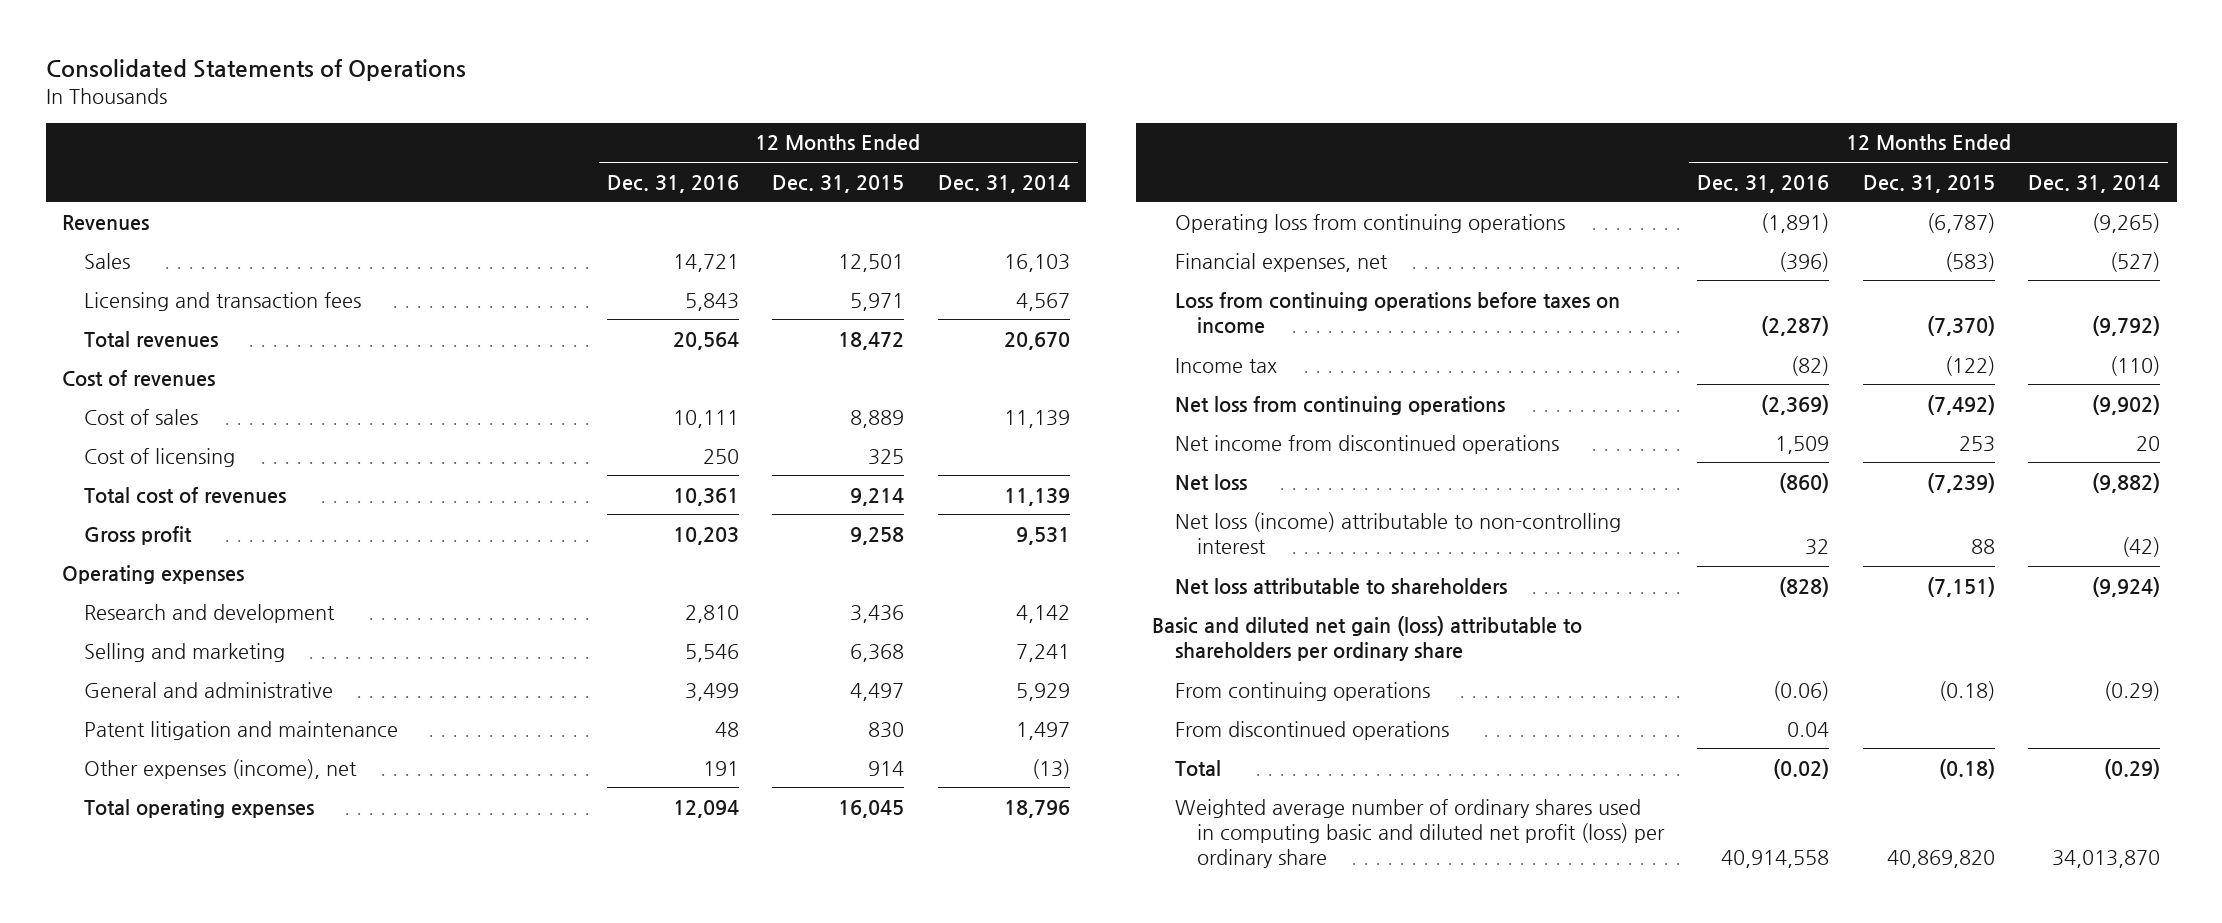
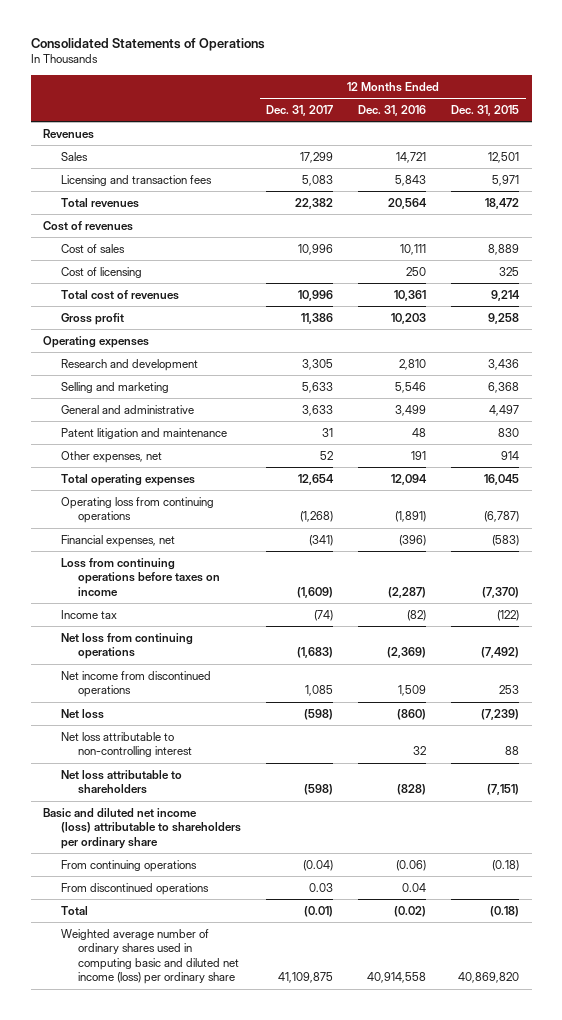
[937,174,1070,193] Dec. 31, 2014 -> none
none -> [265,104,333,116] Dec. 31, 2017
[84,758,358,779] Other expenses (income), net -> [60,450,162,463] Other expenses, net
[1174,511,1621,555] Net loss (income) attributable to non-controlling interest -> [60,731,193,758] Net loss attributable to non-controlling interest
[1152,615,1583,662] Basic and diluted net gain (loss) attributable to shareholders per ordinary share -> [43,807,241,849] Basic and diluted net income (loss) attributable to shareholders per ordinary share
[1174,798,1665,869] Weighted average number of ordinary shares used in computing basic and diluted net profit (loss) per ordinary share -> [60,928,240,985] Weighted average number of ordinary shares used in computing basic and diluted net income (loss) per ordinary share

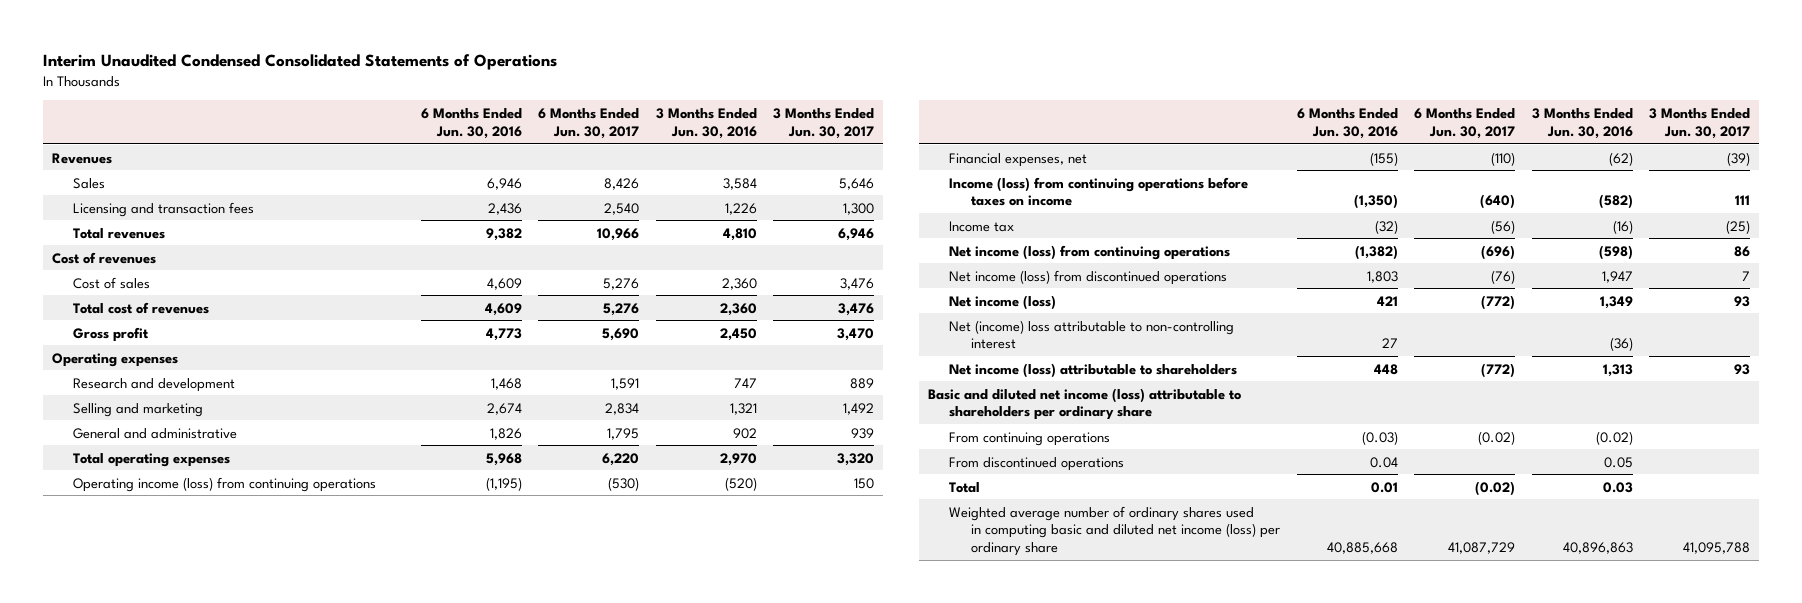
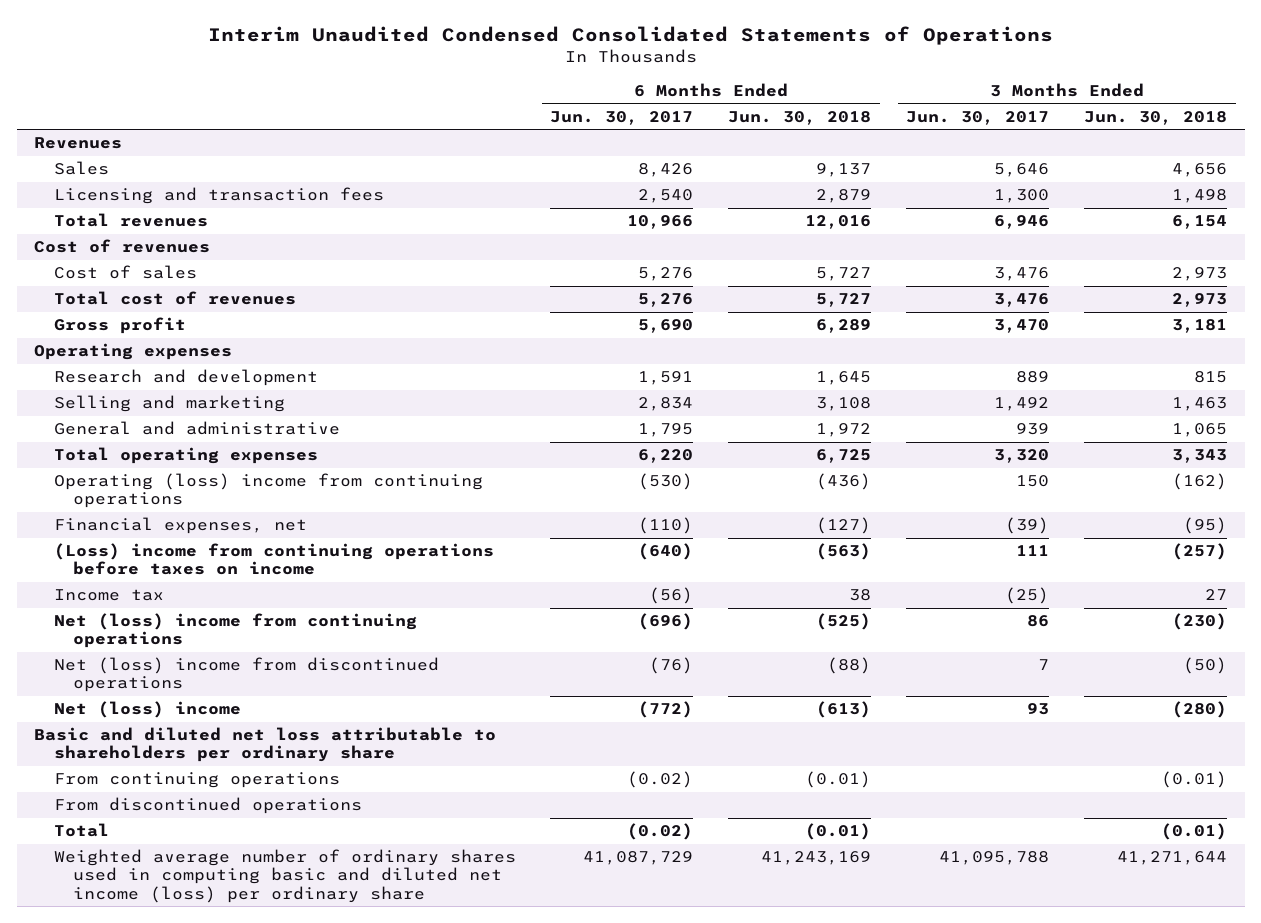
[420,107,522,139] 6 Months Ended Jun. 30, 2016 -> none
[655,107,757,139] 3 Months Ended Jun. 30, 2016 -> none
none -> [728,110,872,125] Jun. 30, 2018
none -> [1084,110,1228,125] Jun. 30, 2018
[73,476,377,492] Operating income (loss) from continuing operations -> [53,473,483,509] Operating (loss) income from continuing operations
[949,176,1249,207] Income (loss) from continuing operations before taxes on income -> [53,543,494,576] (Loss) income from continuing operations before taxes on income
[949,319,1235,350] Net (income) loss attributable to non-controlling interest -> none
[949,362,1238,378] Net income (loss) attributable to shareholders -> none
[949,244,1231,260] Net income (loss) from continuing operations -> [53,613,417,649] Net (loss) income from continuing operations
[949,269,1228,285] Net income (loss) from discontinued operations -> [53,657,439,693] Net (loss) income from discontinued operations
[949,294,1057,310] Net income (loss) -> [53,701,241,719] Net (loss) income
[927,387,1241,421] Basic and diluted net income (loss) attributable to shareholders per ordinary share -> [34,727,497,763] Basic and diluted net loss attributable to shareholders per ordinary share

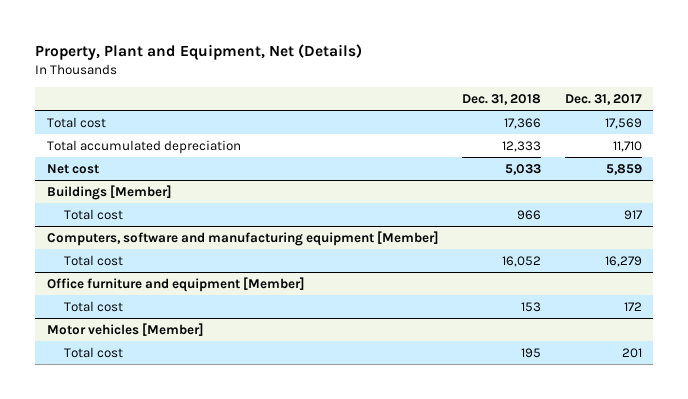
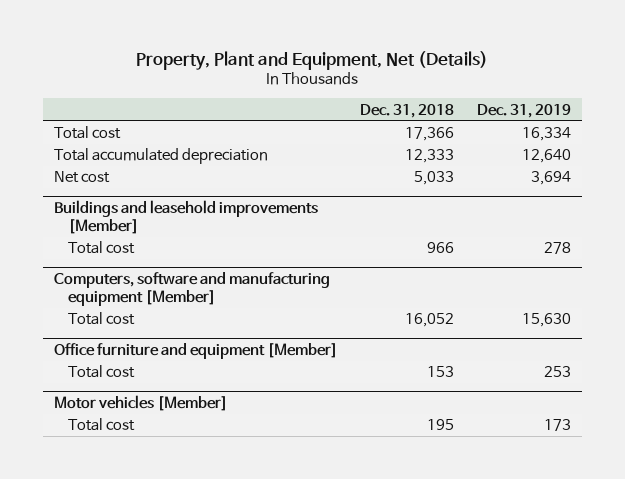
[564,94,642,106] Dec. 31, 2017 -> none
none -> [477,103,572,118] Dec. 31, 2019
[46,184,172,200] Buildings [Member] -> [53,200,318,235] Buildings and leasehold improvements [Member]

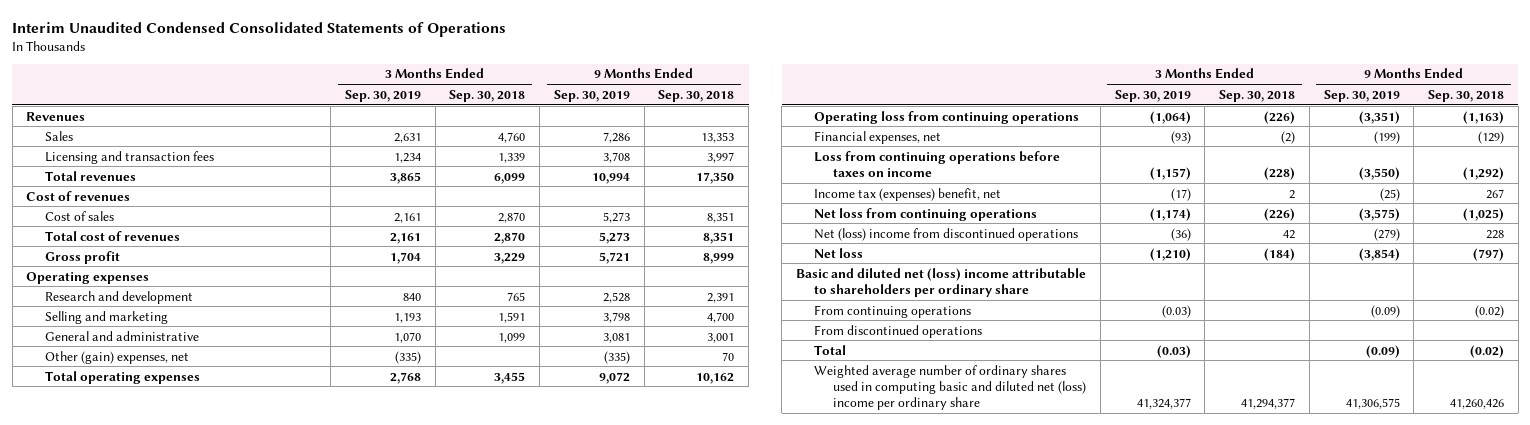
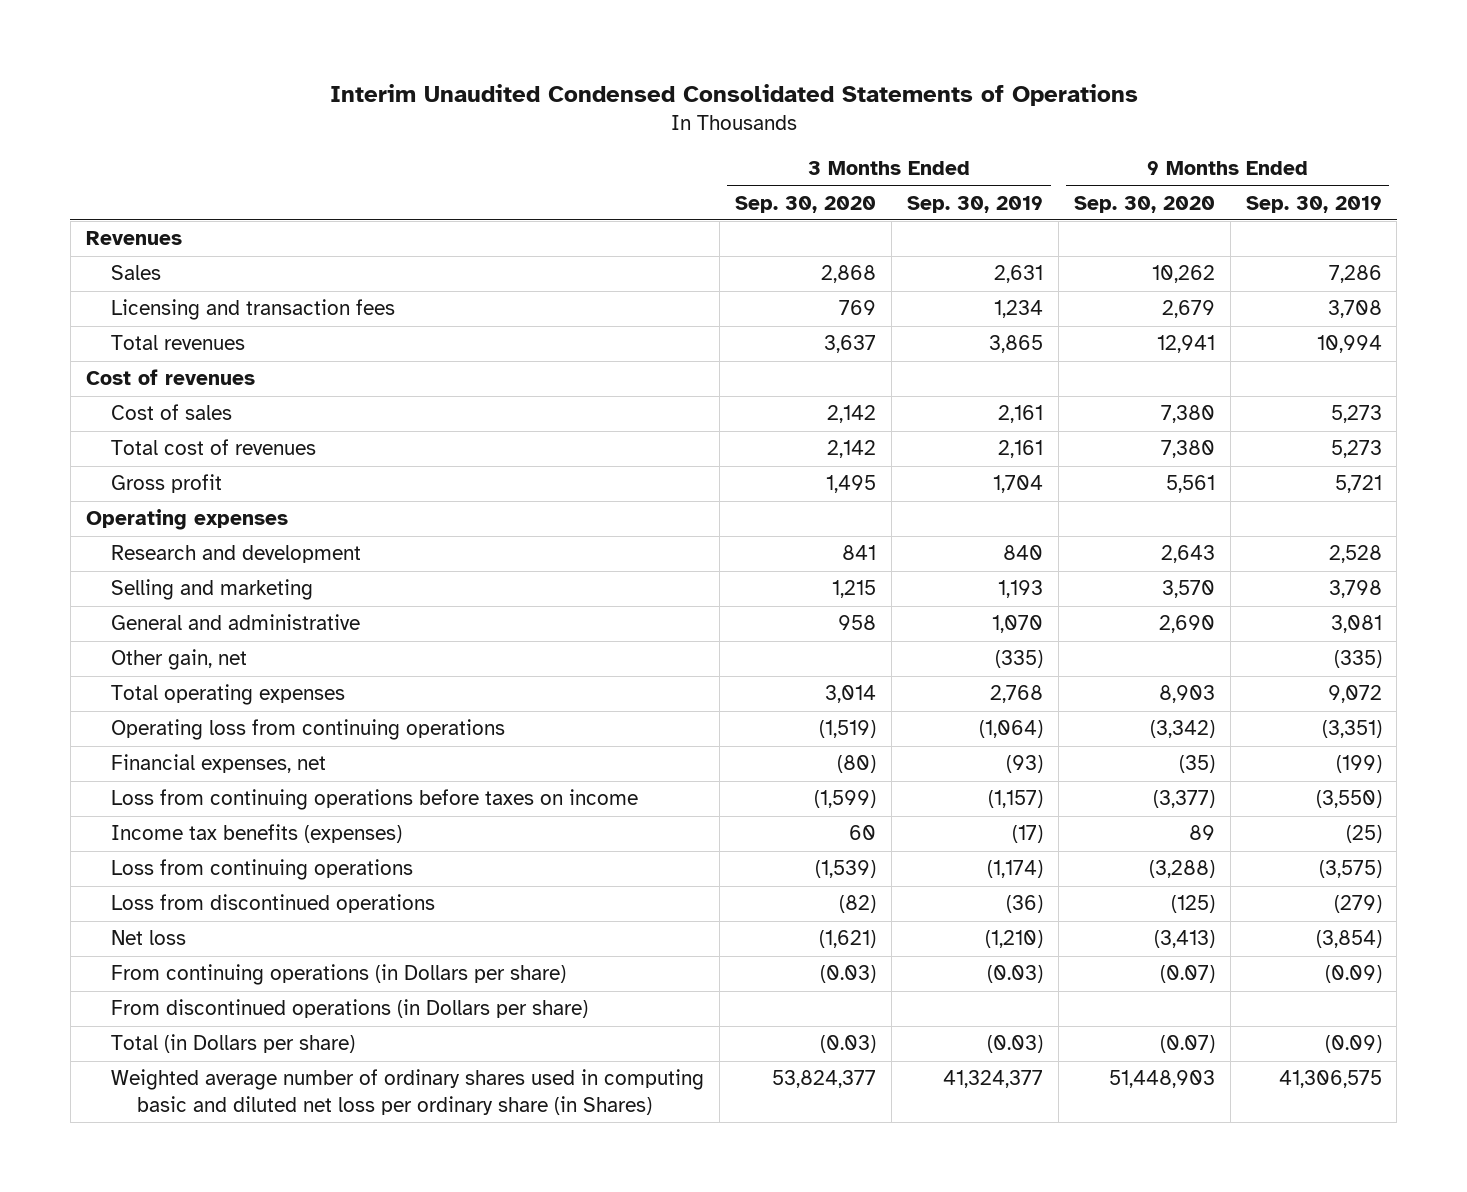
[449,89,526,102] Sep. 30, 2018 -> none
[658,89,735,102] Sep. 30, 2018 -> none
none -> [735,195,877,213] Sep. 30, 2020
none -> [1073,195,1215,213] Sep. 30, 2020
[44,350,189,364] Other (gain) expenses, net -> [111,649,248,671] Other gain, net
[814,187,1002,201] Income tax (expenses) benefit, net -> [111,824,403,844] Income tax benefits (expenses)
[814,207,1038,221] Net loss from continuing operations -> [111,859,414,881] Loss from continuing operations
[814,227,1079,241] Net (loss) income from discontinued operations -> [111,894,436,914] Loss from discontinued operations
[796,267,1087,297] Basic and diluted net (loss) income attributable to shareholders per ordinary share -> none
[814,304,972,318] From continuing operations -> [111,964,567,986] From continuing operations (in Dollars per share)
[814,324,983,338] From discontinued operations -> [111,999,589,1019] From discontinued operations (in Dollars per share)
[814,344,847,355] Total -> [111,1034,356,1054] Total (in Dollars per share)
[814,364,1086,411] Weighted average number of ordinary shares used in computing basic and diluted net (loss) income per ordinary share -> [111,1069,705,1115] Weighted average number of ordinary shares used in computing basic and diluted net loss per ordinary share (in Shares)

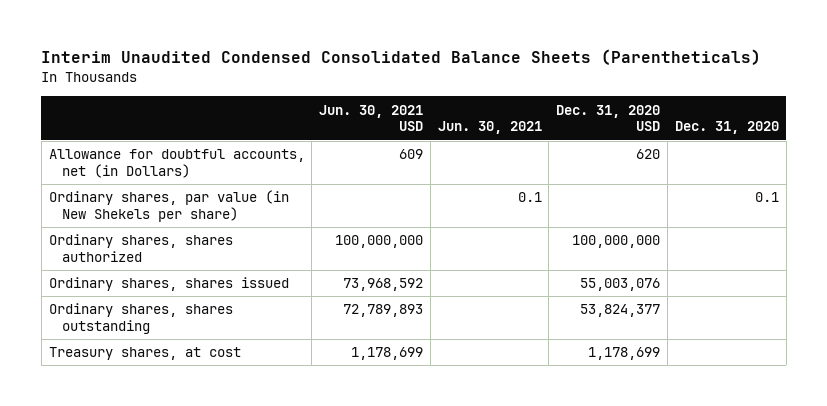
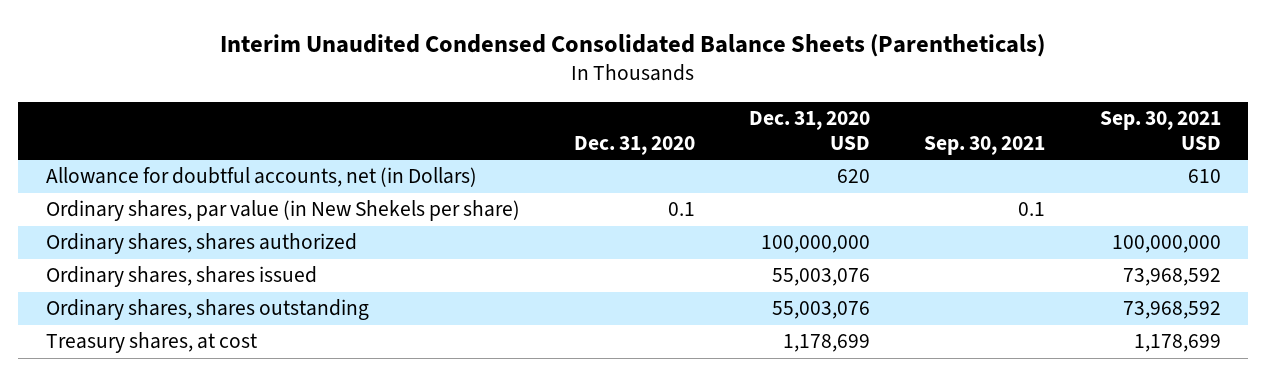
[319,104,424,132] Jun. 30, 2021 USD -> none
[437,121,542,135] Jun. 30, 2021 -> none
none -> [924,136,1046,156] Sep. 30, 2021
none -> [1099,111,1221,151] Sep. 30, 2021 USD
[580,304,661,318] 53,824,377 -> [772,301,871,320] 55,003,076

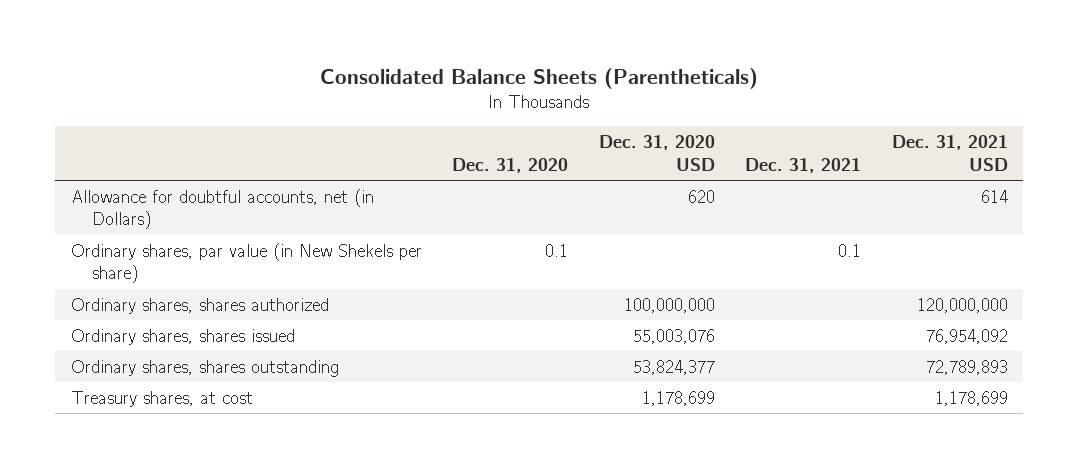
[220,33,1046,57] Interim Unaudited Condensed Consolidated Balance Sheets (Parentheticals) -> [320,67,759,89] Consolidated Balance Sheets (Parentheticals)
[924,136,1046,156] Sep. 30, 2021 -> none
[1099,111,1221,151] Sep. 30, 2021 USD -> none
none -> [745,157,862,173] Dec. 31, 2021
none -> [891,135,1008,171] Dec. 31, 2021 USD
[772,301,871,320] 55,003,076 -> [632,359,715,375] 53,824,377

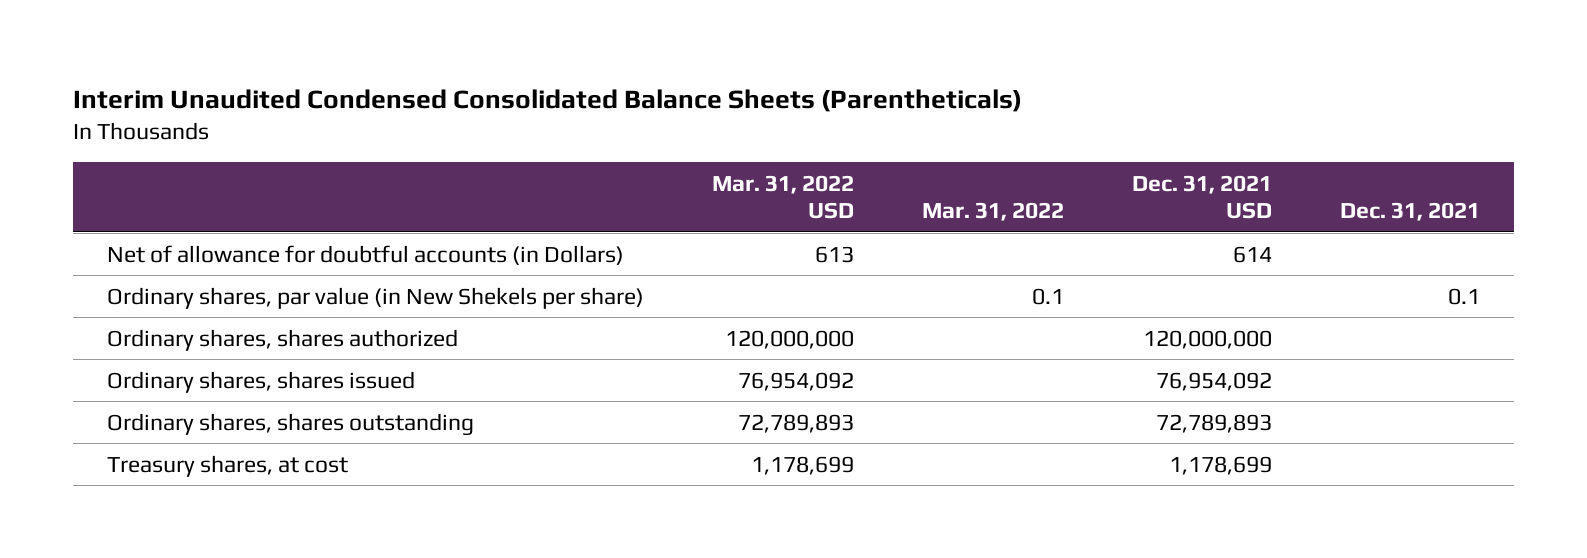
[320,67,759,89] Consolidated Balance Sheets (Parentheticals) -> [72,89,1022,113] Interim Unaudited Condensed Consolidated Balance Sheets (Parentheticals)
[452,157,569,173] Dec. 31, 2020 -> none
[598,135,715,171] Dec. 31, 2020 USD -> none
none -> [711,174,854,220] Mar. 31, 2022 USD
none -> [922,202,1065,222] Mar. 31, 2022
[70,188,374,230] Allowance for doubtful accounts, net (in Dollars) -> [106,244,624,265] Net of allowance for doubtful accounts (in Dollars)

